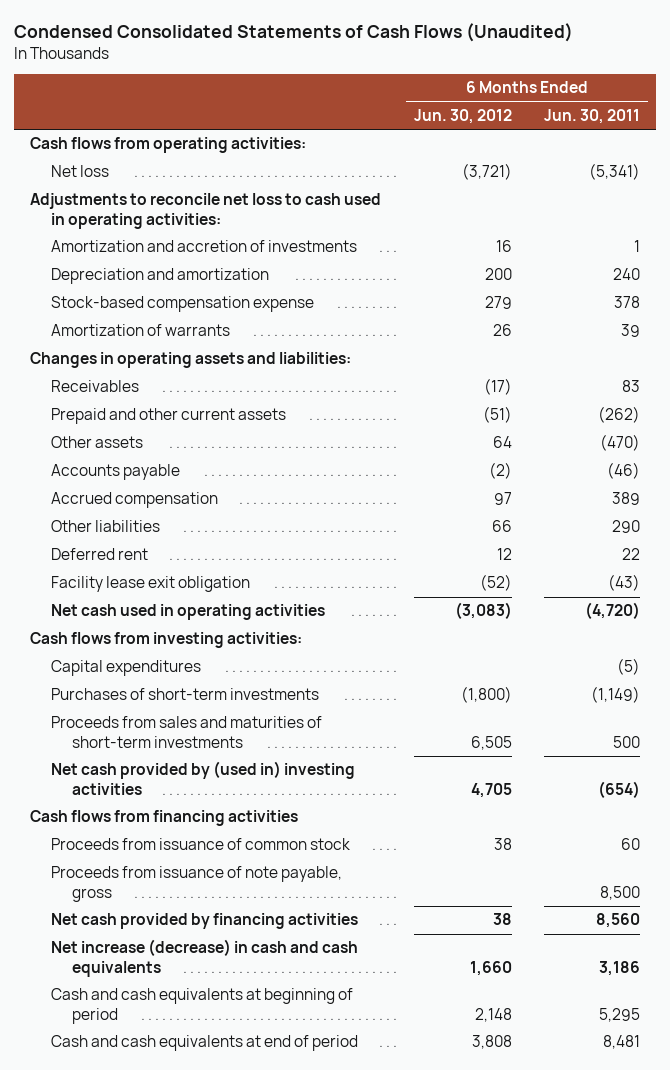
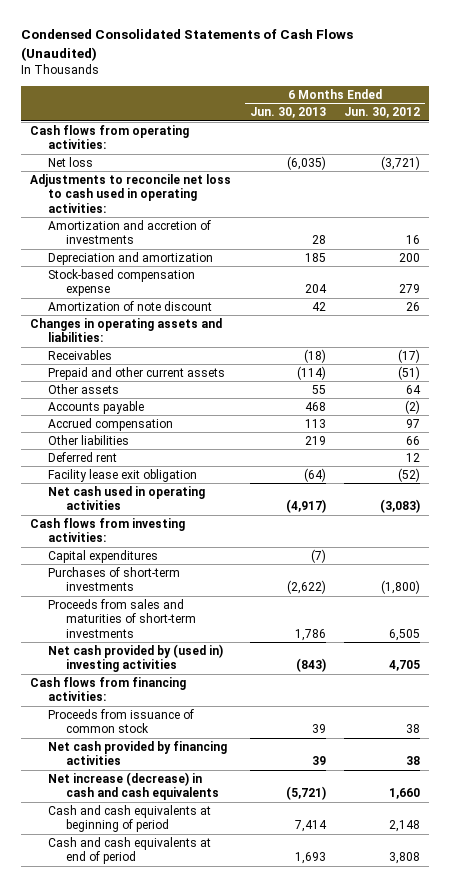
[544,108,641,124] Jun. 30, 2011 -> none
none -> [249,107,326,119] Jun. 30, 2013
[51,324,231,337] Amortization of warrants -> none
none -> [48,300,213,311] Amortization of note discount
[30,810,299,827] Cash flows from financing activities -> [30,676,187,702] Cash flows from financing activities:
[51,866,343,903] Proceeds from issuance of note payable, gross -> none

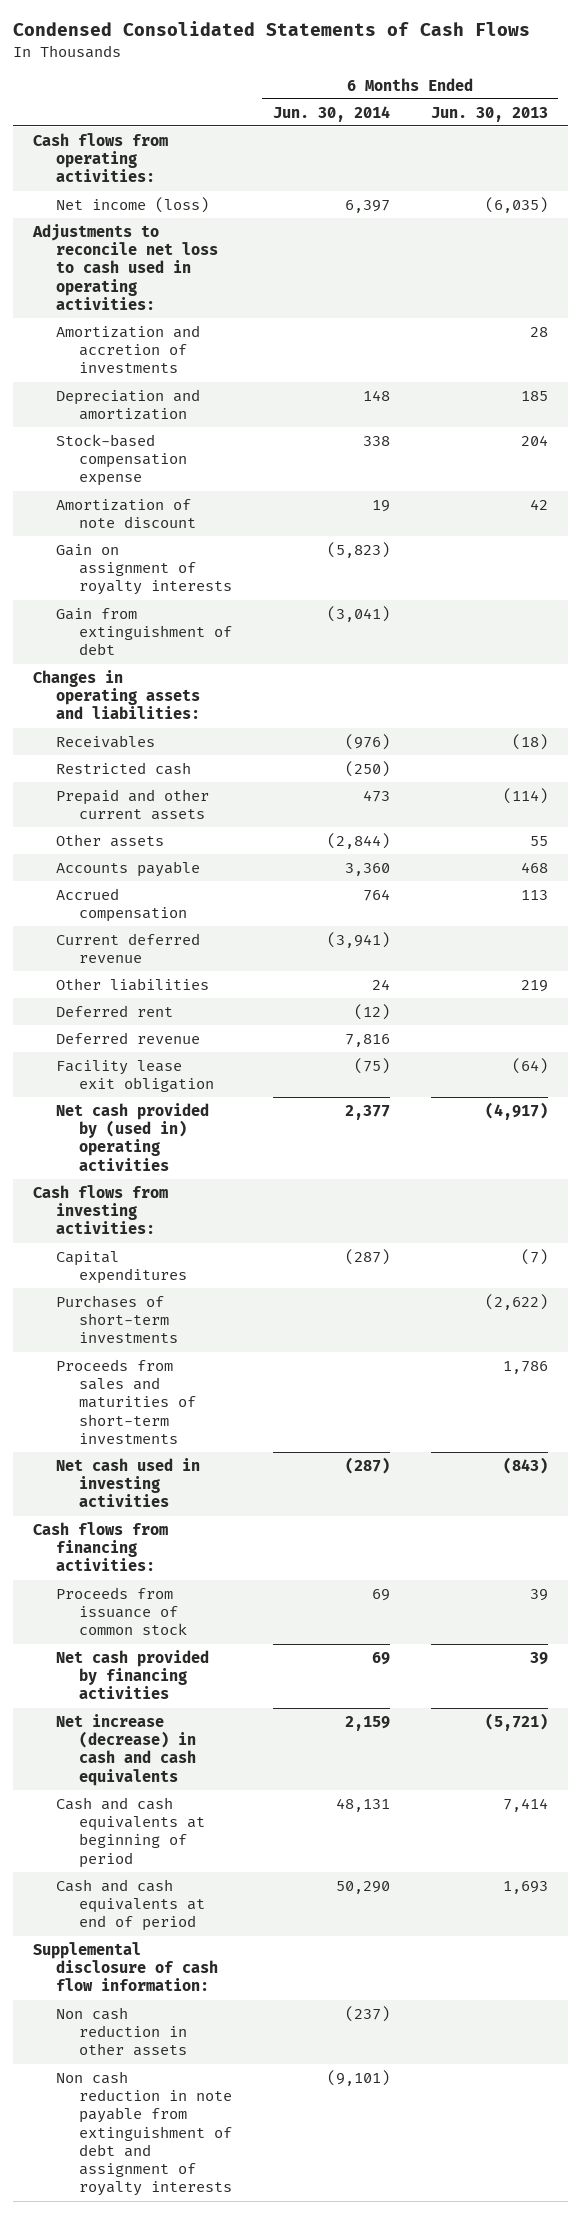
[20,29,353,61] Condensed Consolidated Statements of Cash Flows (Unaudited) -> [12,21,530,37] Condensed Consolidated Statements of Cash Flows
[344,107,421,119] Jun. 30, 2012 -> none
none -> [272,105,390,122] Jun. 30, 2014
[48,156,94,167] Net loss -> [56,196,210,213] Net income (loss)
none -> [56,543,232,596] Gain on assignment of royalty interests
none -> [56,607,232,656] Gain from extinguishment of debt
none -> [56,761,192,775] Restricted cash
none -> [56,932,201,964] Current deferred revenue
none -> [56,1031,201,1044] Deferred revenue
[48,485,206,511] Net cash used in operating activities -> [56,1102,210,1171] Net cash provided by (used in) operating activities
[48,643,224,673] Net cash provided by (used in) investing activities -> [56,1457,201,1508] Net cash used in investing activities
none -> [33,1941,219,1992] Supplemental disclosure of cash flow information:
none -> [56,2006,187,2057] Non cash reduction in other assets
none -> [56,2070,232,2197] Non cash reduction in note payable from extinguishment of debt and assignment of royalty interests

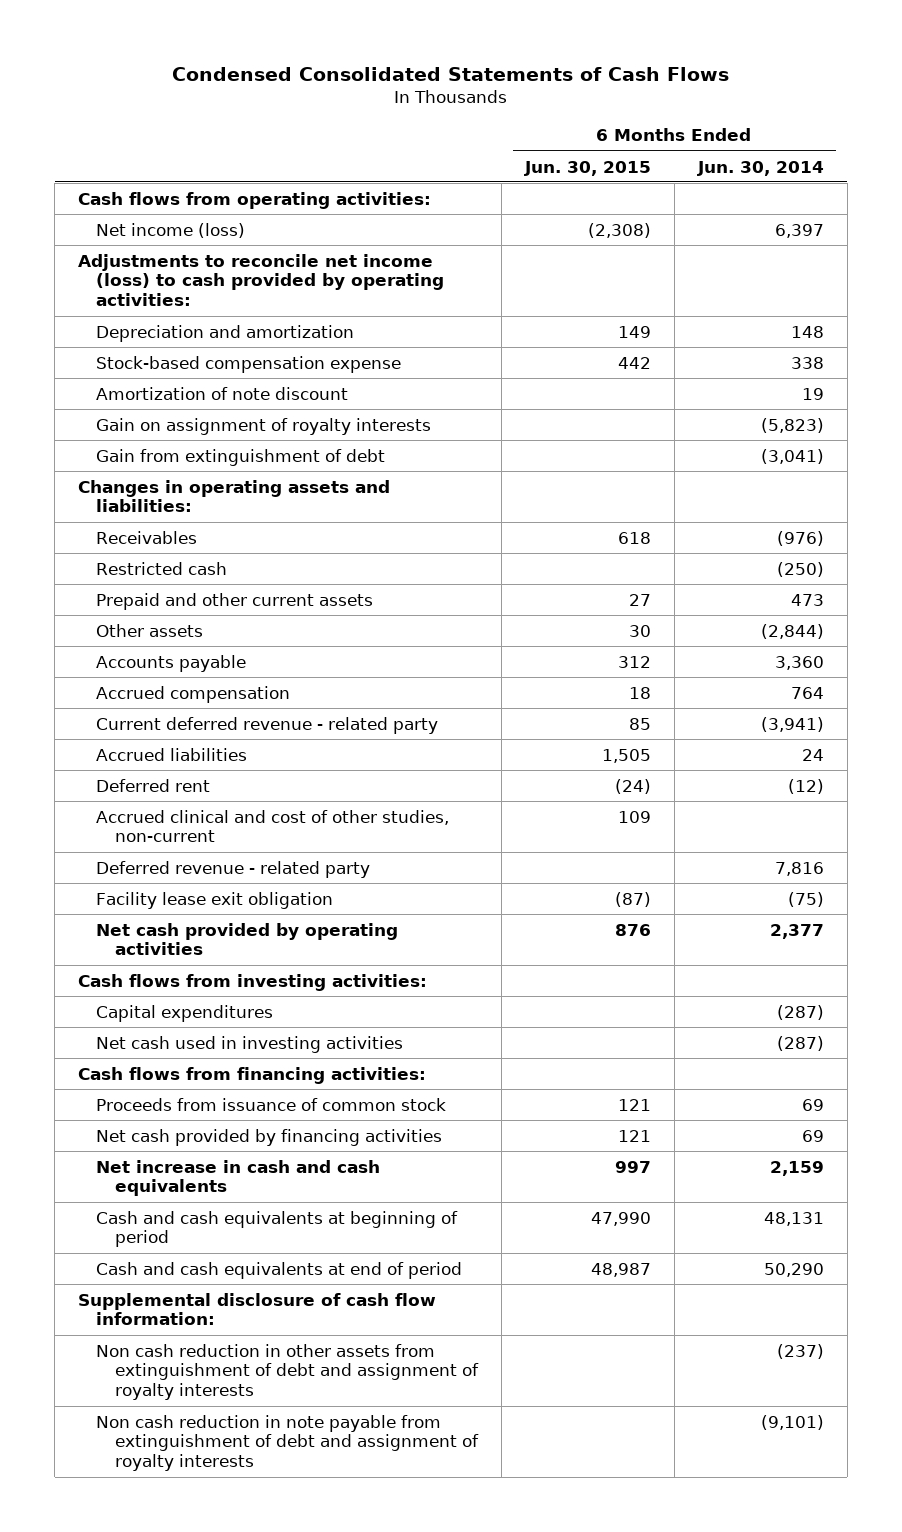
[430,106,548,122] Jun. 30, 2013 -> none
none -> [523,160,651,176] Jun. 30, 2015
[56,324,201,374] Amortization and accretion of investments -> none
[32,223,219,310] Adjustments to reconcile net loss to cash used in operating activities: -> [78,253,445,307] Adjustments to reconcile net income (loss) to cash provided by operating activities:
[56,932,201,964] Current deferred revenue -> [96,716,439,734] Current deferred revenue - related party
[56,977,210,991] Other liabilities -> [96,747,248,761] Accrued liabilities
none -> [96,809,450,843] Accrued clinical and cost of other studies, non-current
[56,1031,201,1044] Deferred revenue -> [96,860,371,878] Deferred revenue - related party
[56,1102,210,1171] Net cash provided by (used in) operating activities -> [96,922,399,956] Net cash provided by operating activities
[56,1294,178,1344] Purchases of short-term investments -> none
[56,1358,196,1444] Proceeds from sales and maturities of short-term investments -> none
[56,1713,196,1786] Net increase (decrease) in cash and cash equivalents -> [96,1159,381,1197] Net increase in cash and cash equivalents
[56,2006,187,2057] Non cash reduction in other assets -> [96,1343,479,1401] Non cash reduction in other assets from extinguishment of debt and assignment of royalty interests

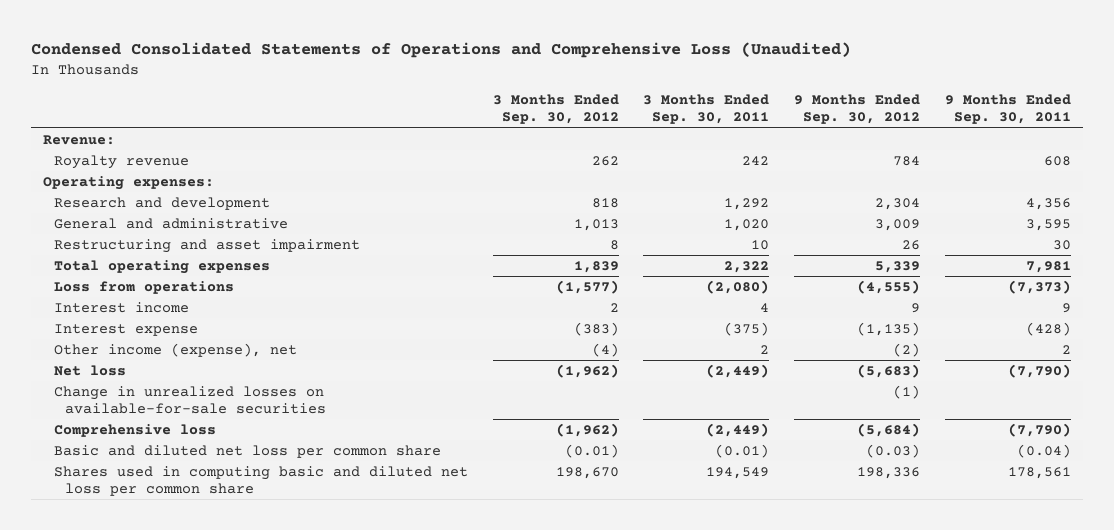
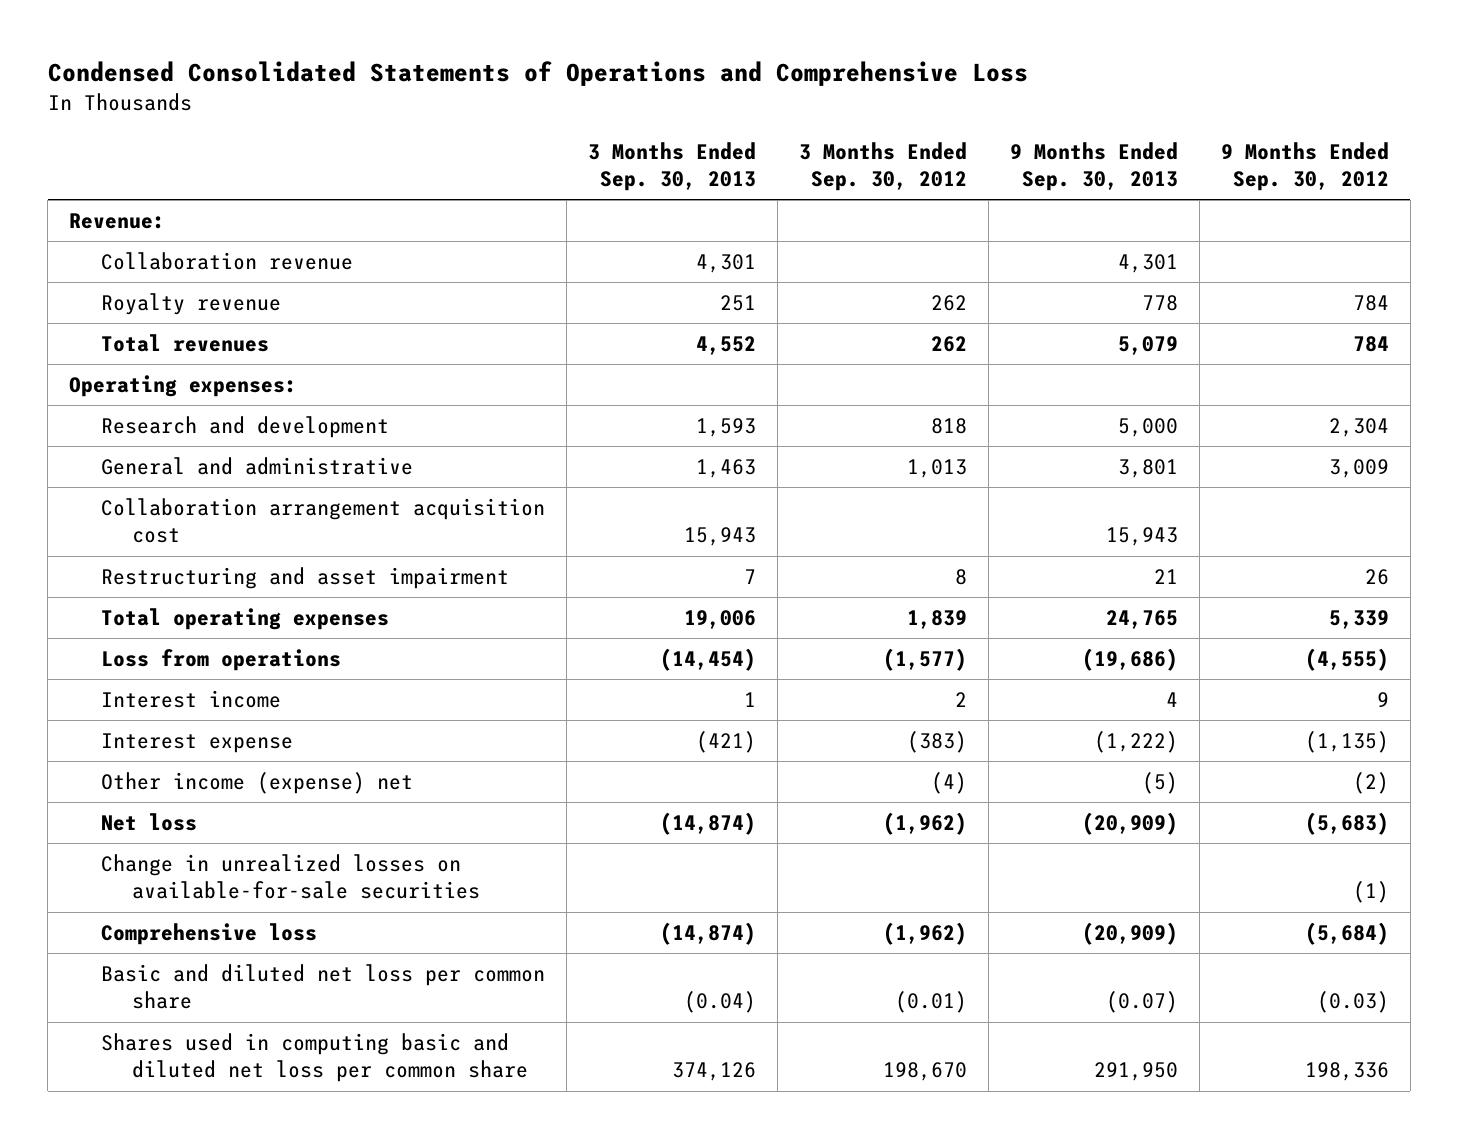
[30,41,851,58] Condensed Consolidated Statements of Operations and Comprehensive Loss (Unaudited) -> [47,60,1028,86] Condensed Consolidated Statements of Operations and Comprehensive Loss
[643,93,770,125] 3 Months Ended Sep. 30, 2011 -> none
[944,93,1071,125] 9 Months Ended Sep. 30, 2011 -> none
none -> [587,141,756,192] 3 Months Ended Sep. 30, 2013
none -> [1009,141,1178,192] 9 Months Ended Sep. 30, 2013
none -> [100,251,353,270] Collaboration revenue
none -> [100,333,269,352] Total revenues
none -> [100,497,545,544] Collaboration arrangement acquisition cost
[54,342,298,357] Other income (expense), net -> [100,771,413,794] Other income (expense) net

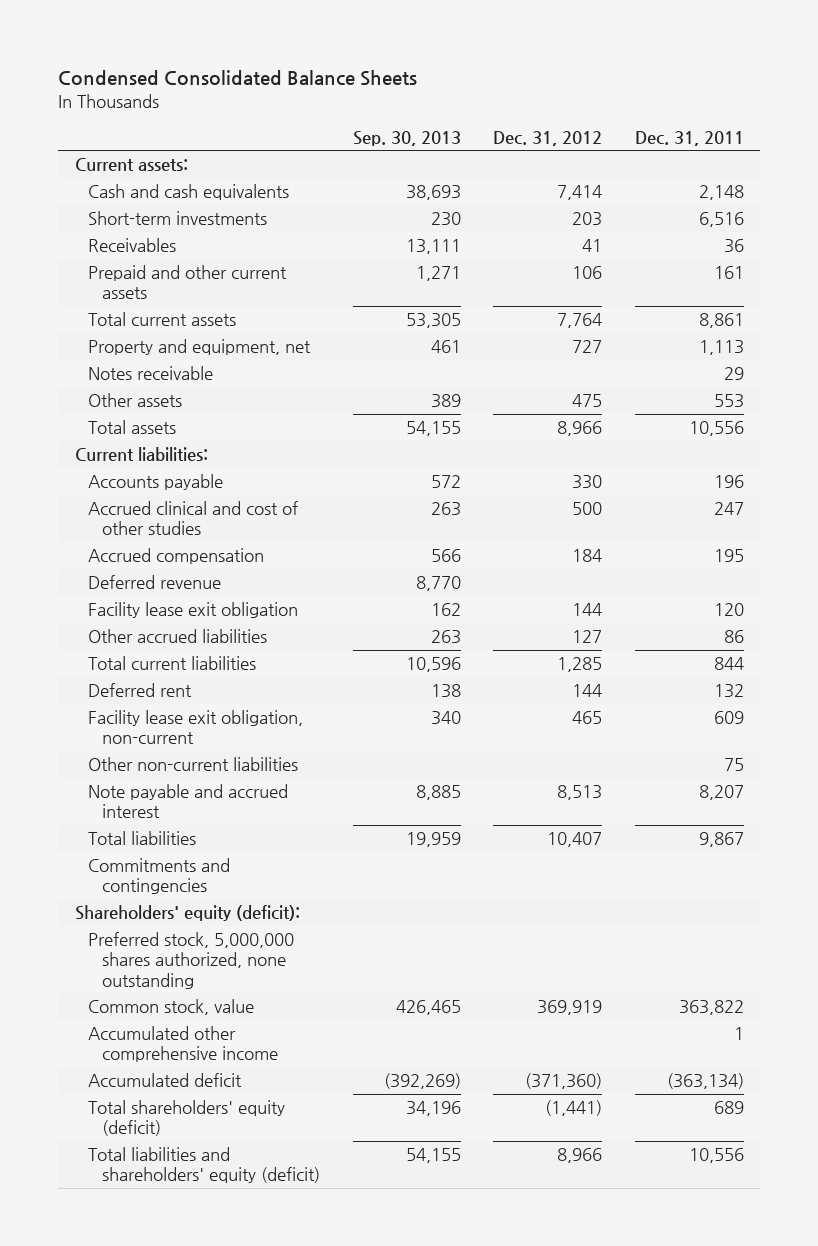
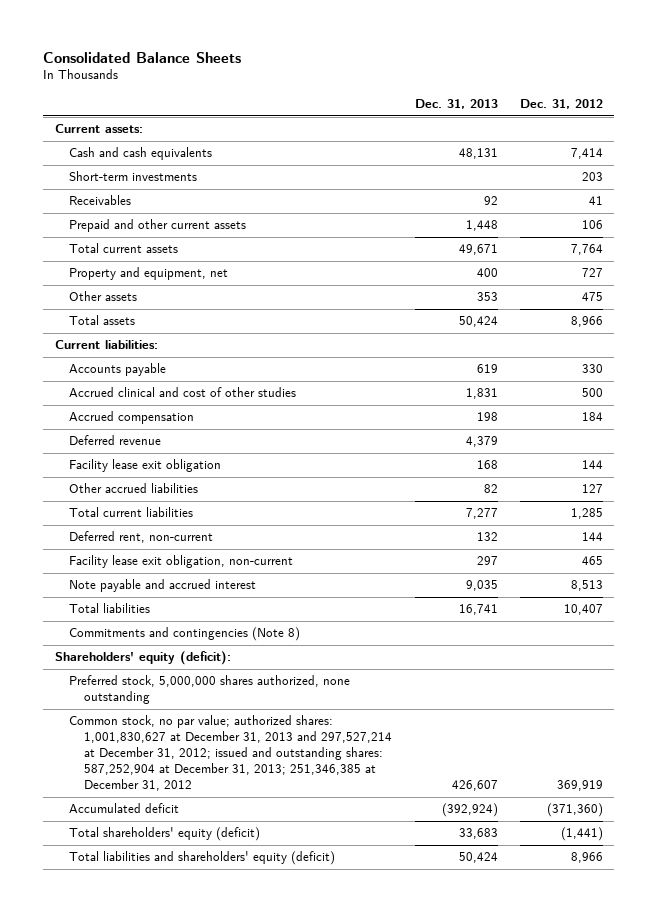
[58,70,418,87] Condensed Consolidated Balance Sheets -> [43,51,242,63] Consolidated Balance Sheets
[352,130,461,146] Sep. 30, 2013 -> none
[634,130,744,146] Dec. 31, 2011 -> none
none -> [414,99,498,110] Dec. 31, 2013
[88,366,214,381] Notes receivable -> none
[88,683,193,698] Deferred rent -> [69,531,214,544] Deferred rent, non-current
[88,757,299,772] Other non-current liabilities -> none
[88,858,231,895] Commitments and contingencies -> [69,627,301,642] Commitments and contingencies (Note 8)
[88,1026,279,1063] Accumulated other comprehensive income -> none
[88,999,255,1016] Common stock, value -> [69,715,393,792] Common stock, no par value; authorized shares: 1,001,830,627 at December 31, 2013 and 297,527,214 at December 31, 2012; issued and outstanding shares: 587,252,904 at December 31, 2013; 251,346,385 at December 31, 2012

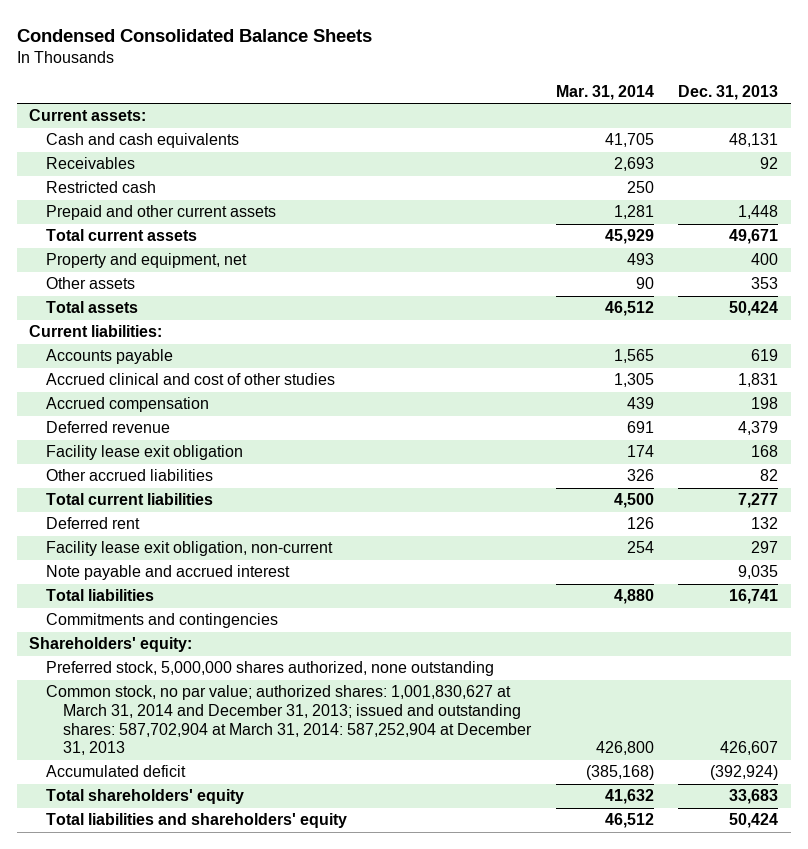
[43,51,242,63] Consolidated Balance Sheets -> [17,28,373,42] Condensed Consolidated Balance Sheets
[520,99,604,110] Dec. 31, 2012 -> none
none -> [555,84,654,100] Mar. 31, 2014
[69,171,198,182] Short-term investments -> none
none -> [46,181,157,194] Restricted cash
[69,531,214,544] Deferred rent, non-current -> [46,517,141,530] Deferred rent
[69,627,301,642] Commitments and contingencies (Note 8) -> [46,613,279,629] Commitments and contingencies
[54,651,231,666] Shareholders' equity (deficit): -> [29,637,193,653] Shareholders' equity:
[69,715,393,792] Common stock, no par value; authorized shares: 1,001,830,627 at December 31, 2013 and 297,527,214 at December 31, 2012; issued and outstanding shares: 587,252,904 at December 31, 2013; 251,346,385 at December 31, 2012 -> [46,685,533,756] Common stock, no par value; authorized shares: 1,001,830,627 at March 31, 2014 and December 31, 2013; issued and outstanding shares: 587,702,904 at March 31, 2014: 587,252,904 at December 31, 2013
[69,827,261,842] Total shareholders' equity (deficit) -> [46,789,245,805] Total shareholders' equity
[69,851,336,866] Total liabilities and shareholders' equity (deficit) -> [46,813,348,829] Total liabilities and shareholders' equity

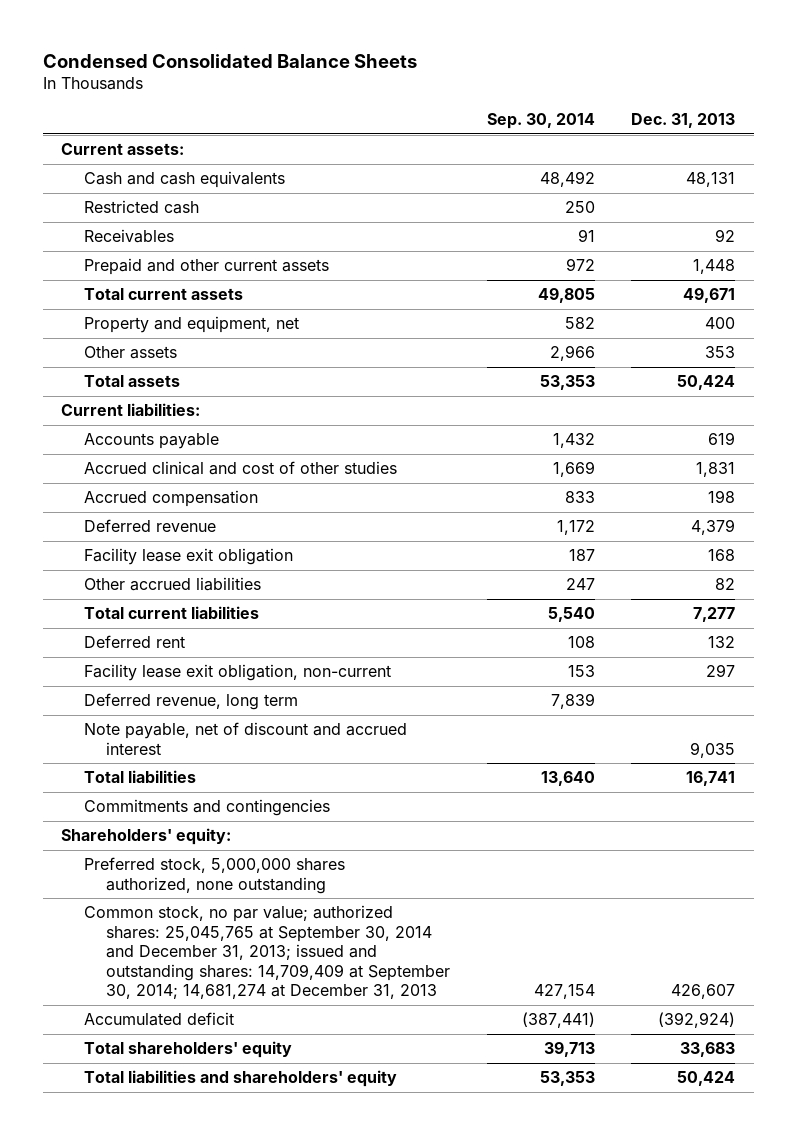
[555,84,654,100] Mar. 31, 2014 -> none
none -> [486,113,595,130] Sep. 30, 2014
[46,157,136,170] Receivables -> [83,229,174,244] Receivables
none -> [83,693,298,711] Deferred revenue, long term
[46,565,291,581] Note payable and accrued interest -> [83,722,407,755] Note payable, net of discount and accrued interest
[46,685,533,756] Common stock, no par value; authorized shares: 1,001,830,627 at March 31, 2014 and December 31, 2013; issued and outstanding shares: 587,702,904 at March 31, 2014: 587,252,904 at December 31, 2013 -> [83,905,451,1000] Common stock, no par value; authorized shares: 25,045,765 at September 30, 2014 and December 31, 2013; issued and outstanding shares: 14,709,409 at September 30, 2014; 14,681,274 at December 31, 2013

